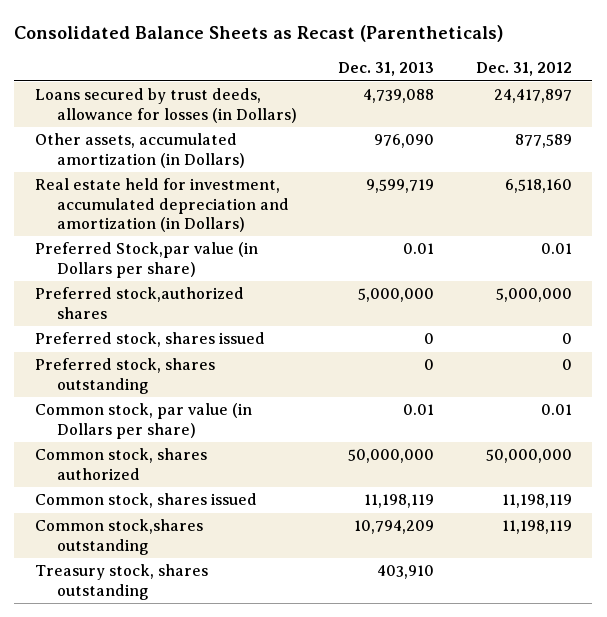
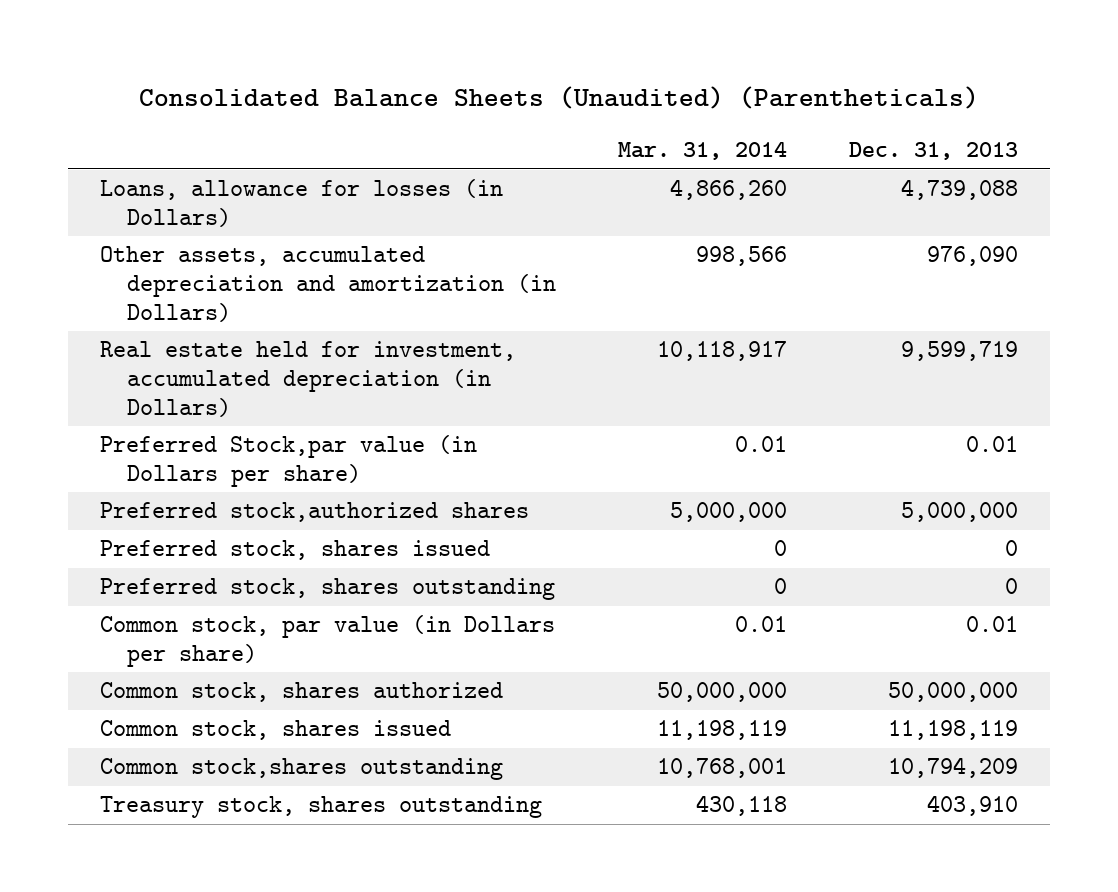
[14,24,504,42] Consolidated Balance Sheets as Recast (Parentheticals) -> [139,86,980,110] Consolidated Balance Sheets (Unaudited) (Parentheticals)
[475,62,572,77] Dec. 31, 2012 -> none
none -> [617,142,787,161] Mar. 31, 2014
[35,88,298,123] Loans secured by trust deeds, allowance for losses (in Dollars) -> [99,179,503,228] Loans, allowance for losses (in Dollars)
[35,133,246,168] Other assets, accumulated amortization (in Dollars) -> [99,246,556,322] Other assets, accumulated depreciation and amortization (in Dollars)
[35,178,290,232] Real estate held for investment, accumulated depreciation and amortization (in Dollars) -> [99,341,516,417] Real estate held for investment, accumulated depreciation (in Dollars)

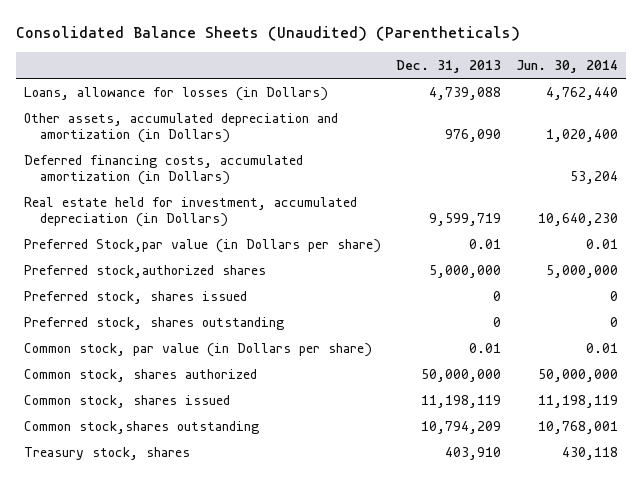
[617,142,787,161] Mar. 31, 2014 -> none
none -> [516,59,619,73] Jun. 30, 2014
none -> [23,154,303,186] Deferred financing costs, accumulated amortization (in Dollars)
[99,796,542,819] Treasury stock, shares outstanding -> [23,446,190,460] Treasury stock, shares

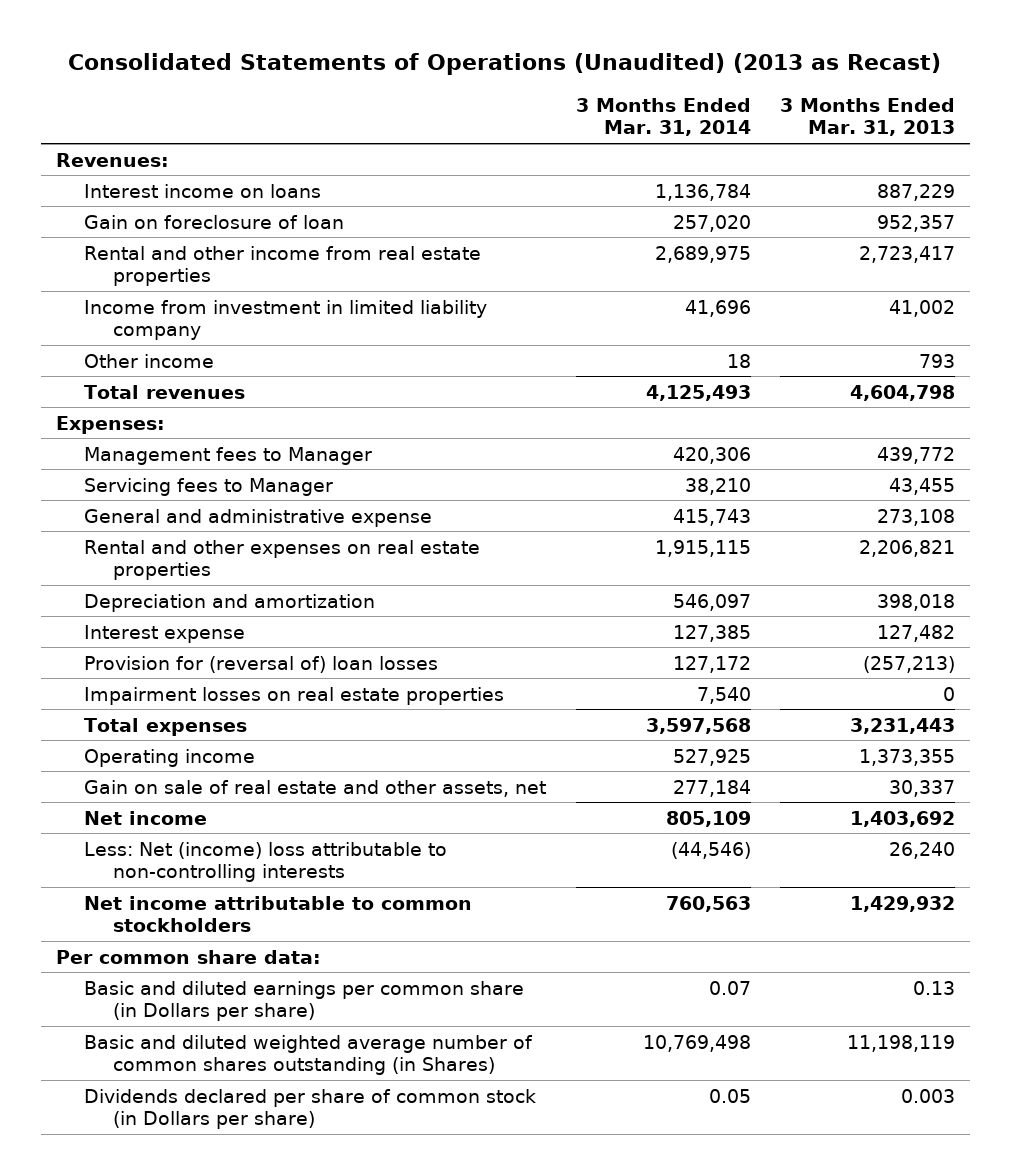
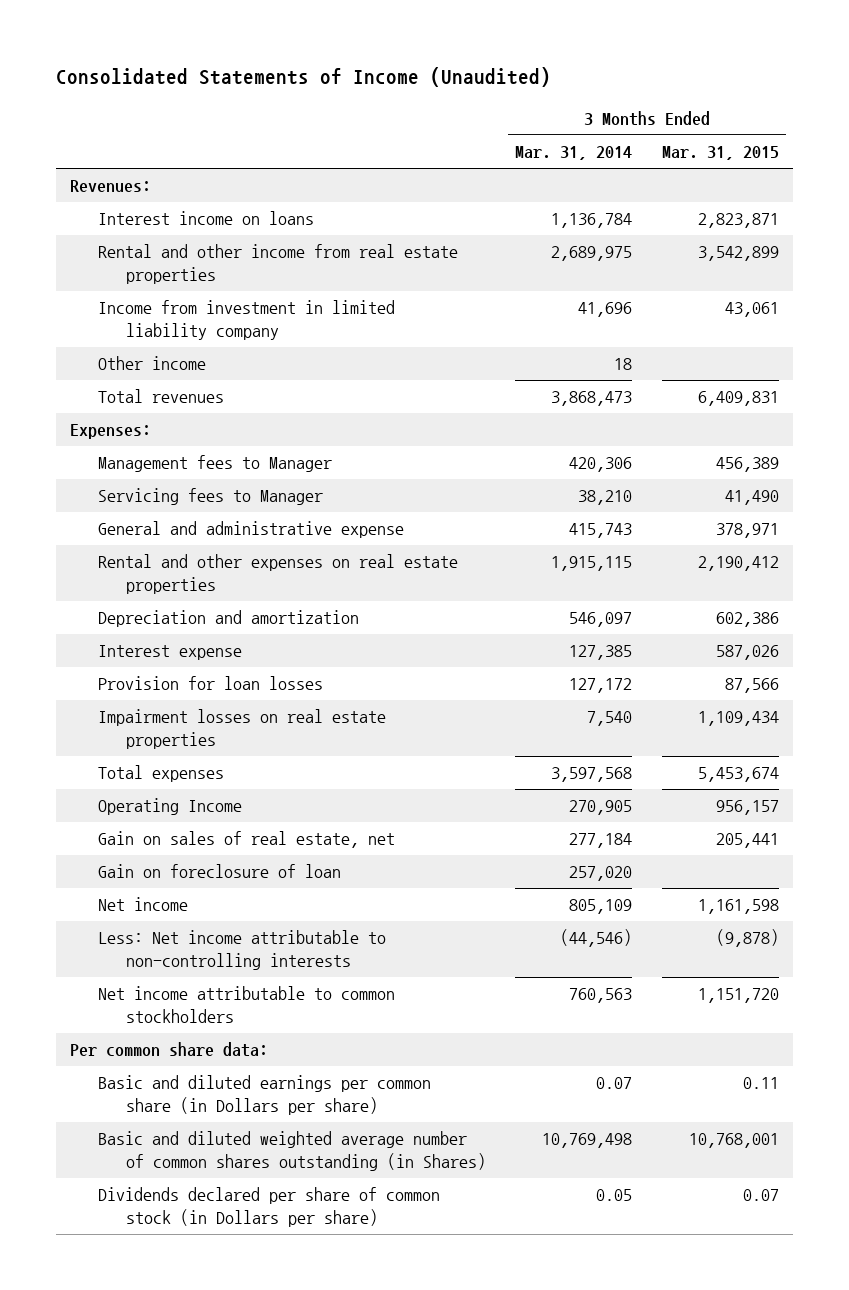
[68,53,942,76] Consolidated Statements of Operations (Unaudited) (2013 as Recast) -> [55,67,551,88] Consolidated Statements of Income (Unaudited)
[780,97,956,137] 3 Months Ended Mar. 31, 2013 -> none
none -> [661,146,779,161] Mar. 31, 2015
[645,384,751,401] 4,125,493 -> [551,391,633,407] 3,868,473
[84,655,439,673] Provision for (reversal of) loan losses -> [98,676,324,691] Provision for loan losses
[84,748,256,767] Operating income -> [98,798,243,816] Operating Income
[672,748,751,766] 527,925 -> [569,800,633,816] 270,905
[84,779,547,797] Gain on sale of real estate and other assets, net -> [98,831,396,849] Gain on sales of real estate, net
[84,214,345,229] Gain on foreclosure of loan -> [98,864,342,879] Gain on foreclosure of loan
[84,841,448,882] Less: Net (income) loss attributable to non-controlling interests -> [98,930,387,971] Less: Net income attributable to non-controlling interests

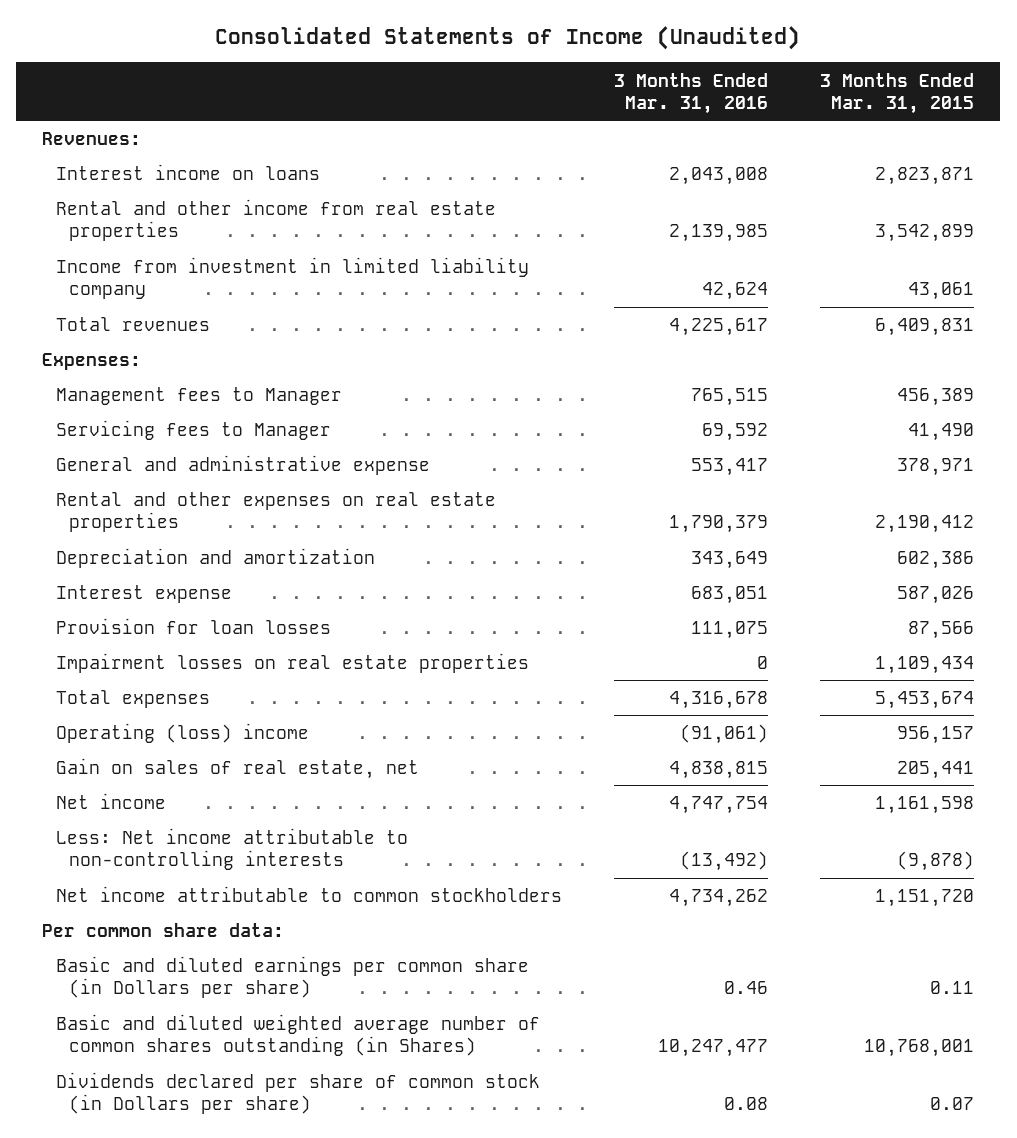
[515,146,633,161] Mar. 31, 2014 -> none
none -> [614,72,769,114] 3 Months Ended Mar. 31, 2016
[98,356,207,371] Other income -> none
[98,798,243,816] Operating Income -> [55,723,309,744] Operating (loss) income
[98,864,342,879] Gain on foreclosure of loan -> none

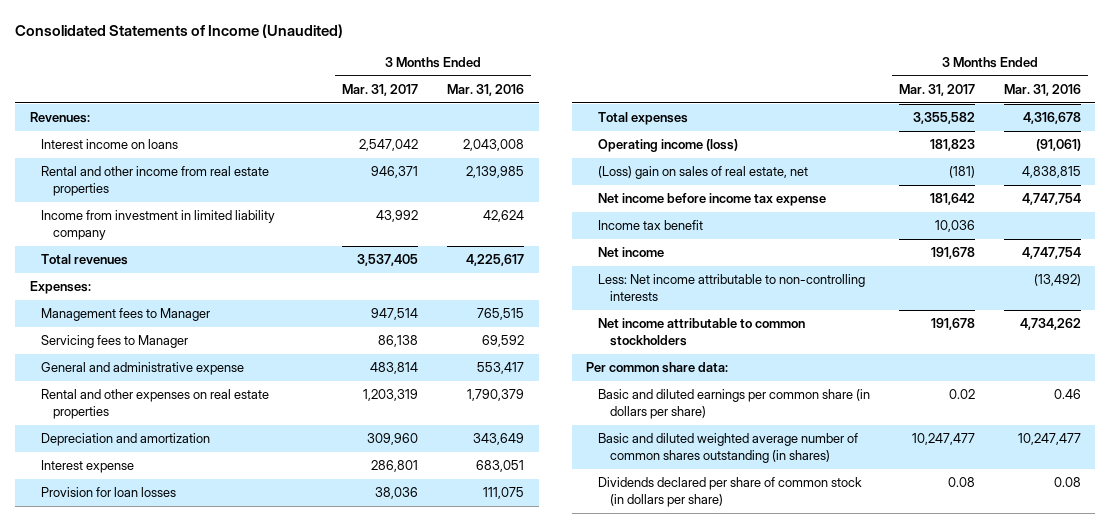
[820,72,975,114] 3 Months Ended Mar. 31, 2015 -> none
none -> [342,84,419,97] Mar. 31, 2017
[55,653,529,674] Impairment losses on real estate properties -> none
[55,723,309,744] Operating (loss) income -> [597,139,738,153] Operating income (loss)
[55,758,419,780] Gain on sales of real estate, net -> [597,166,808,180] (Loss) gain on sales of real estate, net
none -> [597,193,826,207] Net income before income tax expense
none -> [597,220,703,231] Income tax benefit
[55,956,529,999] Basic and diluted earnings per common share (in Dollars per share) -> [597,389,870,420] Basic and diluted earnings per common share (in dollars per share)
[55,1014,540,1057] Basic and diluted weighted average number of common shares outstanding (in Shares) -> [597,433,858,464] Basic and diluted weighted average number of common shares outstanding (in shares)
[55,1072,540,1115] Dividends declared per share of common stock (in Dollars per share) -> [597,477,862,508] Dividends declared per share of common stock (in dollars per share)

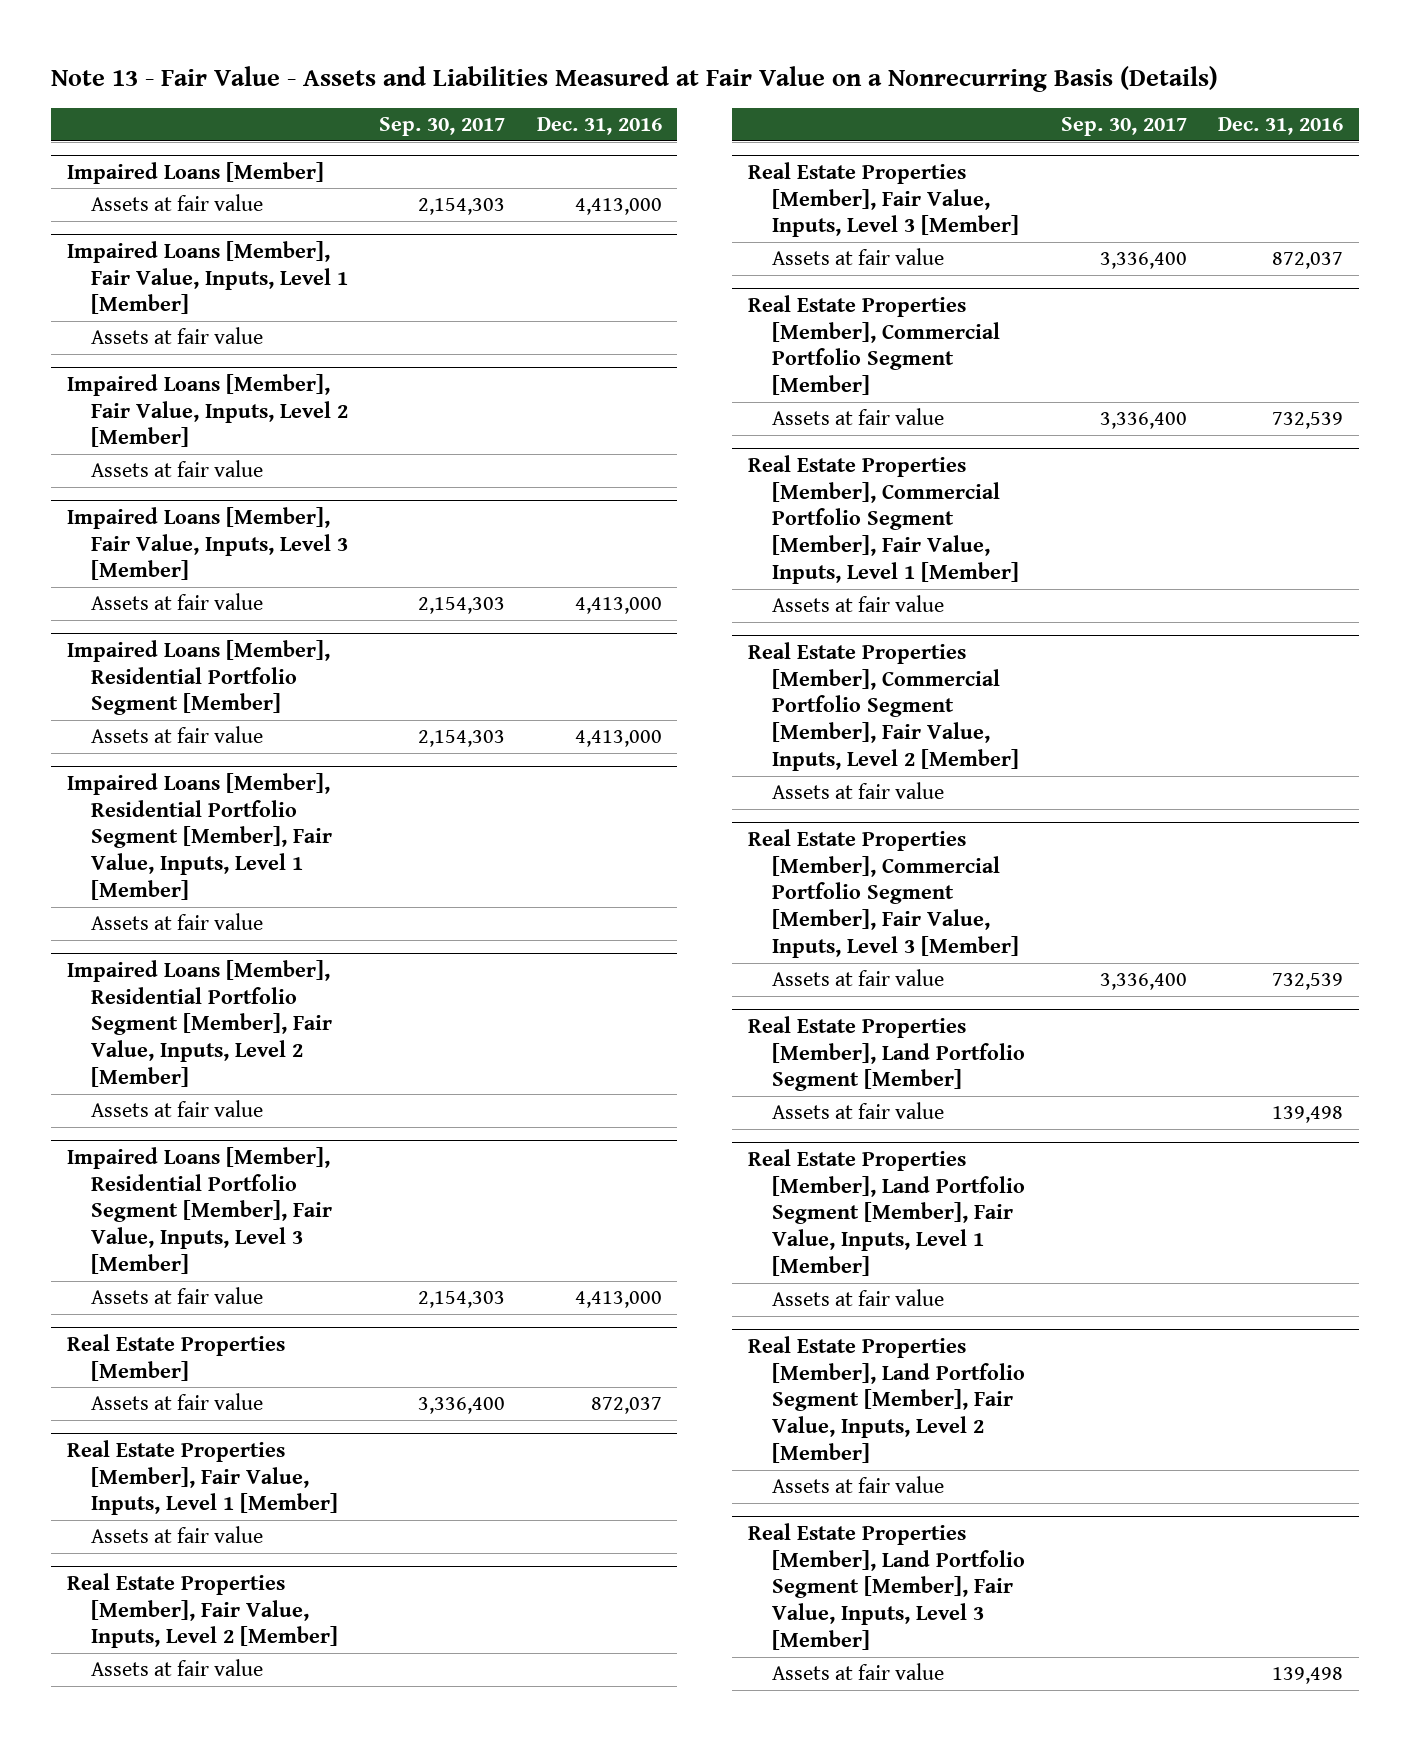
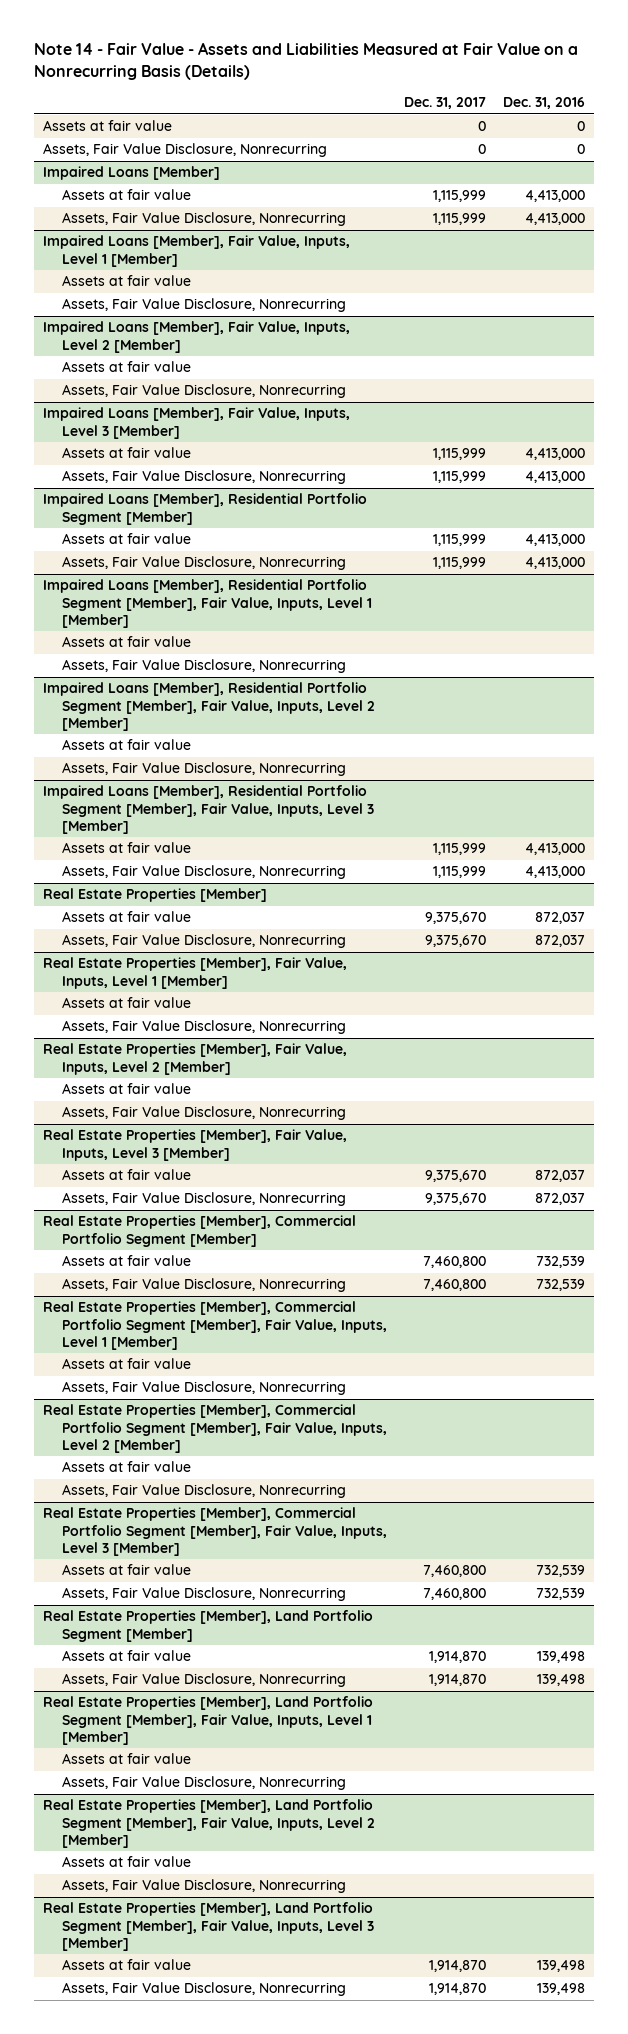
[51,65,1219,92] Note 13 - Fair Value - Assets and Liabilities Measured at Fair Value on a Nonrecurring Basis (Details) -> [33,42,578,80] Note 14 - Fair Value - Assets and Liabilities Measured at Fair Value on a Nonrecurring Basis (Details)
[379,117,506,137] Sep. 30, 2017 -> none
none -> [404,96,487,109] Dec. 31, 2017
none -> [42,120,172,132] Assets at fair value
none -> [42,143,327,158] Assets, Fair Value Disclosure, Nonrecurring
none -> [62,212,347,227] Assets, Fair Value Disclosure, Nonrecurring
none -> [62,298,347,313] Assets, Fair Value Disclosure, Nonrecurring
none -> [62,384,347,399] Assets, Fair Value Disclosure, Nonrecurring
none -> [62,470,347,485] Assets, Fair Value Disclosure, Nonrecurring
none -> [62,556,347,571] Assets, Fair Value Disclosure, Nonrecurring
none -> [62,659,347,674] Assets, Fair Value Disclosure, Nonrecurring
none -> [62,762,347,777] Assets, Fair Value Disclosure, Nonrecurring
none -> [62,865,347,880] Assets, Fair Value Disclosure, Nonrecurring
none -> [62,934,347,949] Assets, Fair Value Disclosure, Nonrecurring
none -> [62,1020,347,1035] Assets, Fair Value Disclosure, Nonrecurring
none -> [62,1106,347,1121] Assets, Fair Value Disclosure, Nonrecurring
none -> [62,1192,347,1207] Assets, Fair Value Disclosure, Nonrecurring
none -> [62,1278,347,1293] Assets, Fair Value Disclosure, Nonrecurring
none -> [62,1381,347,1396] Assets, Fair Value Disclosure, Nonrecurring
none -> [62,1484,347,1499] Assets, Fair Value Disclosure, Nonrecurring
none -> [62,1587,347,1602] Assets, Fair Value Disclosure, Nonrecurring
none -> [62,1673,347,1688] Assets, Fair Value Disclosure, Nonrecurring
none -> [62,1776,347,1791] Assets, Fair Value Disclosure, Nonrecurring
none -> [62,1879,347,1894] Assets, Fair Value Disclosure, Nonrecurring
none -> [62,1982,347,1997] Assets, Fair Value Disclosure, Nonrecurring

